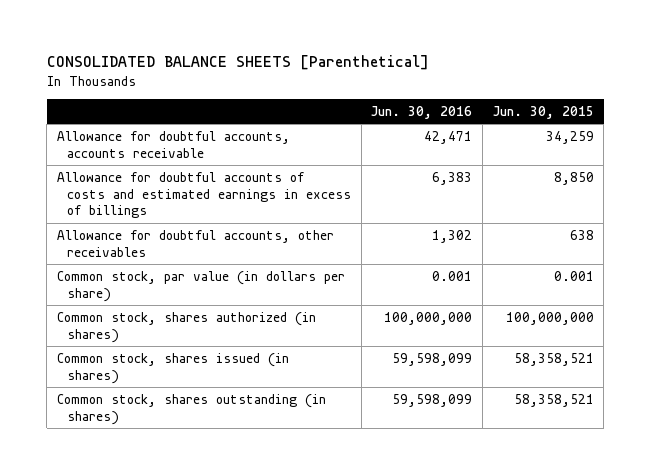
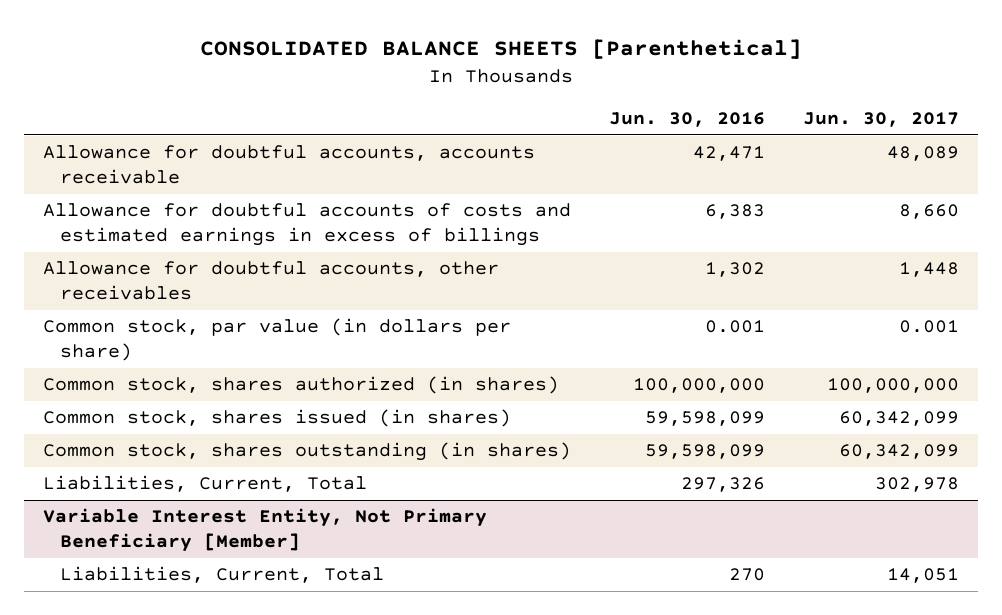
[492,105,594,119] Jun. 30, 2015 -> none
none -> [803,112,960,128] Jun. 30, 2017
none -> [42,475,367,493] Liabilities, Current, Total
none -> [42,508,487,553] Variable Interest Entity, Not Primary Beneficiary [Member]
none -> [60,566,385,584] Liabilities, Current, Total

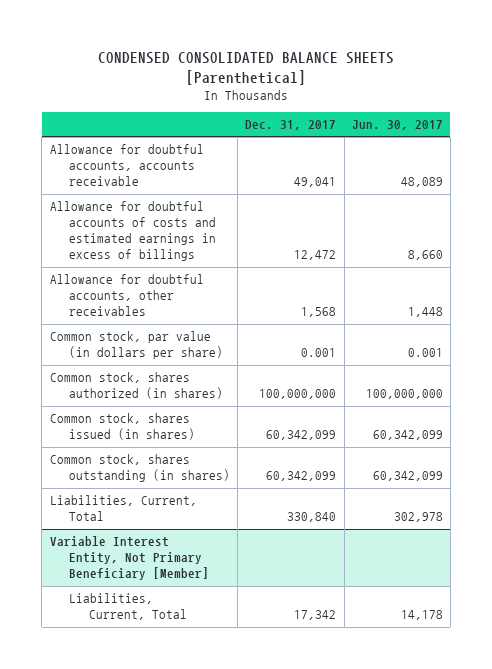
[200,38,803,59] CONSOLIDATED BALANCE SHEETS [Parenthetical] -> [98,51,395,85] CONDENSED CONSOLIDATED BALANCE SHEETS [Parenthetical]
[609,112,766,128] Jun. 30, 2016 -> none
none -> [245,120,337,131] Dec. 31, 2017
[887,568,960,584] 14,051 -> [400,610,443,621] 14,178

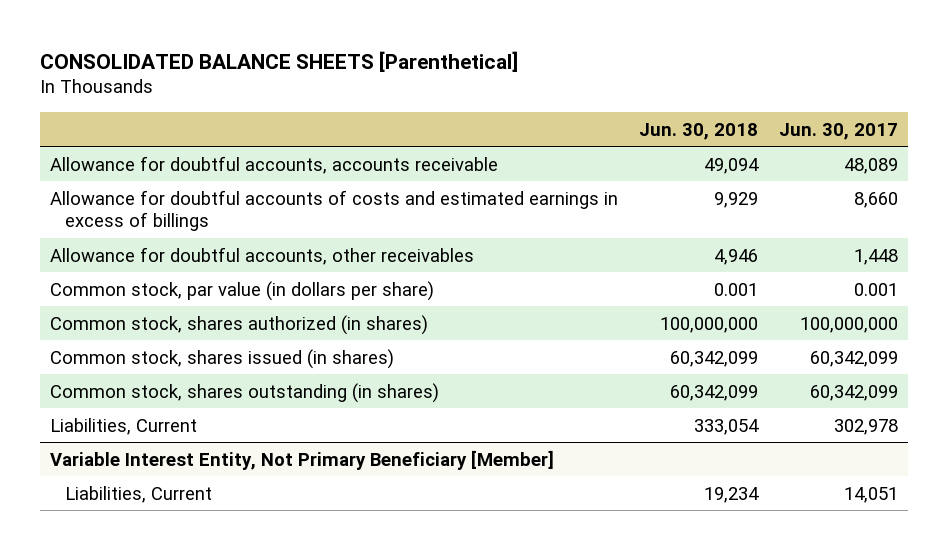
[98,51,395,85] CONDENSED CONSOLIDATED BALANCE SHEETS [Parenthetical] -> [40,50,519,72] CONSOLIDATED BALANCE SHEETS [Parenthetical]
[245,120,337,131] Dec. 31, 2017 -> none
none -> [639,122,759,140] Jun. 30, 2018
[49,495,197,522] Liabilities, Current, Total -> [50,417,198,435] Liabilities, Current
[69,593,188,621] Liabilities, Current, Total -> [65,485,213,503] Liabilities, Current
[400,610,443,621] 14,178 -> [843,486,898,503] 14,051

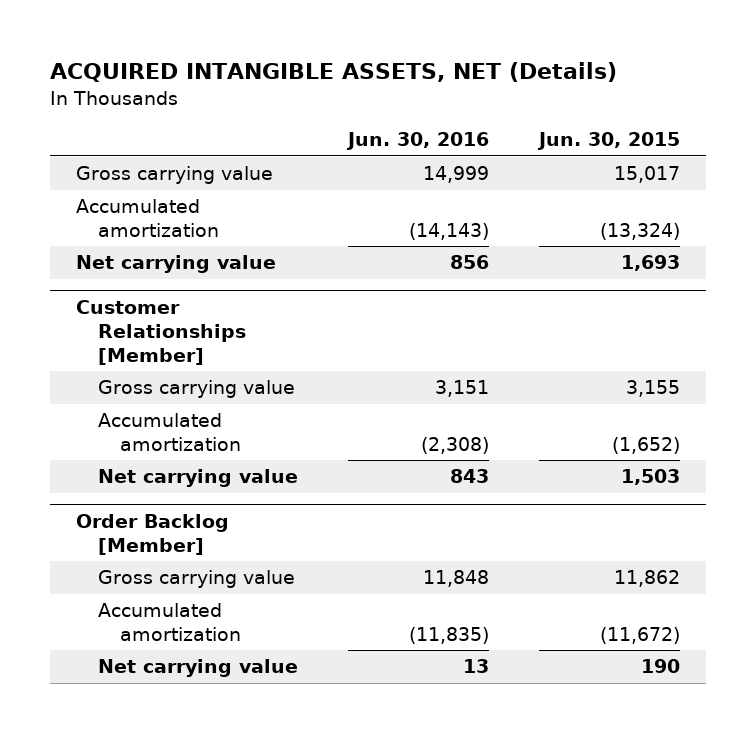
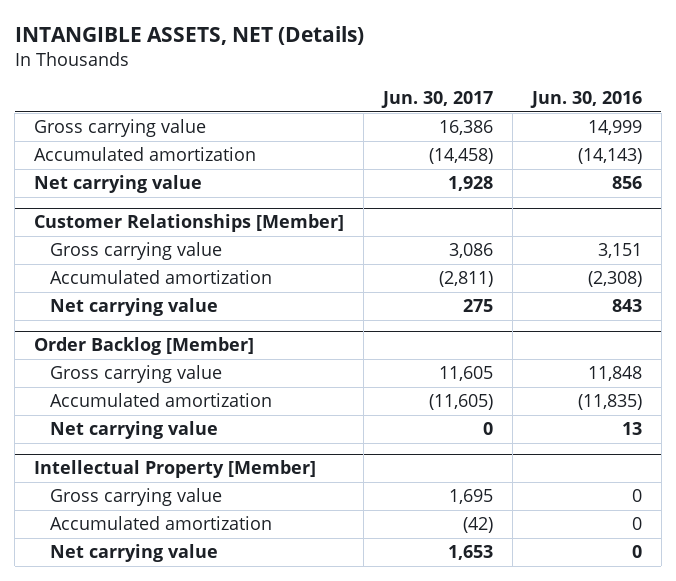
[50,62,618,83] ACQUIRED INTANGIBLE ASSETS, NET (Details) -> [14,26,364,46] INTANGIBLE ASSETS, NET (Details)
[537,132,681,151] Jun. 30, 2015 -> none
none -> [380,90,493,108] Jun. 30, 2017
none -> [34,460,317,479] Intellectual Property [Member]
none -> [50,488,223,507] Gross carrying value
none -> [50,516,273,531] Accumulated amortization
none -> [50,544,219,563] Net carrying value

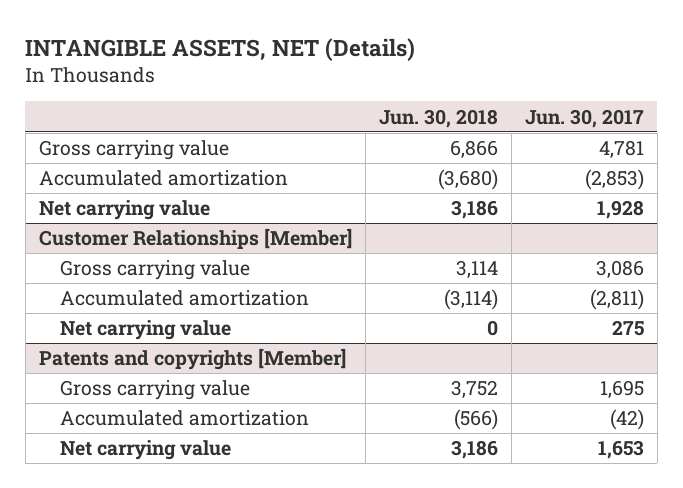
[529,90,642,108] Jun. 30, 2016 -> none
none -> [378,108,498,128] Jun. 30, 2018
[438,120,493,136] 16,386 -> [598,140,644,159] 4,781
[428,148,493,165] (14,458) -> [584,169,644,191] (2,853)
[34,337,255,356] Order Backlog [Member] -> none
[50,365,223,384] Gross carrying value -> none
[50,393,273,408] Accumulated amortization -> none
[50,421,219,440] Net carrying value -> none
[34,460,317,479] Intellectual Property [Member] -> [38,348,346,371] Patents and copyrights [Member]

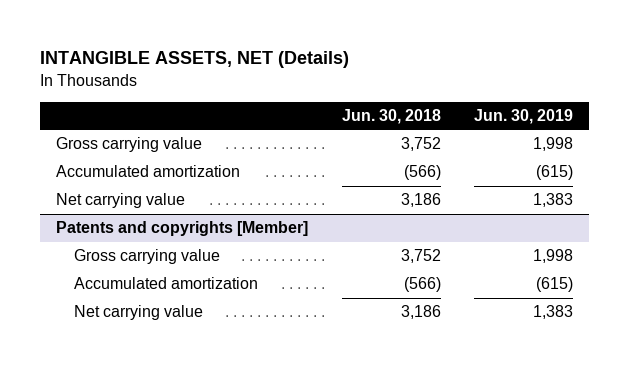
[524,108,644,128] Jun. 30, 2017 -> none
none -> [473,108,573,124] Jun. 30, 2019
[449,140,498,159] 6,866 -> [400,137,441,152] 3,752
[437,169,498,191] (3,680) -> [403,165,441,181] (566)
[38,228,352,250] Customer Relationships [Member] -> none
[59,260,250,281] Gross carrying value -> none
[59,290,309,307] Accumulated amortization -> none
[59,320,231,341] Net carrying value -> none

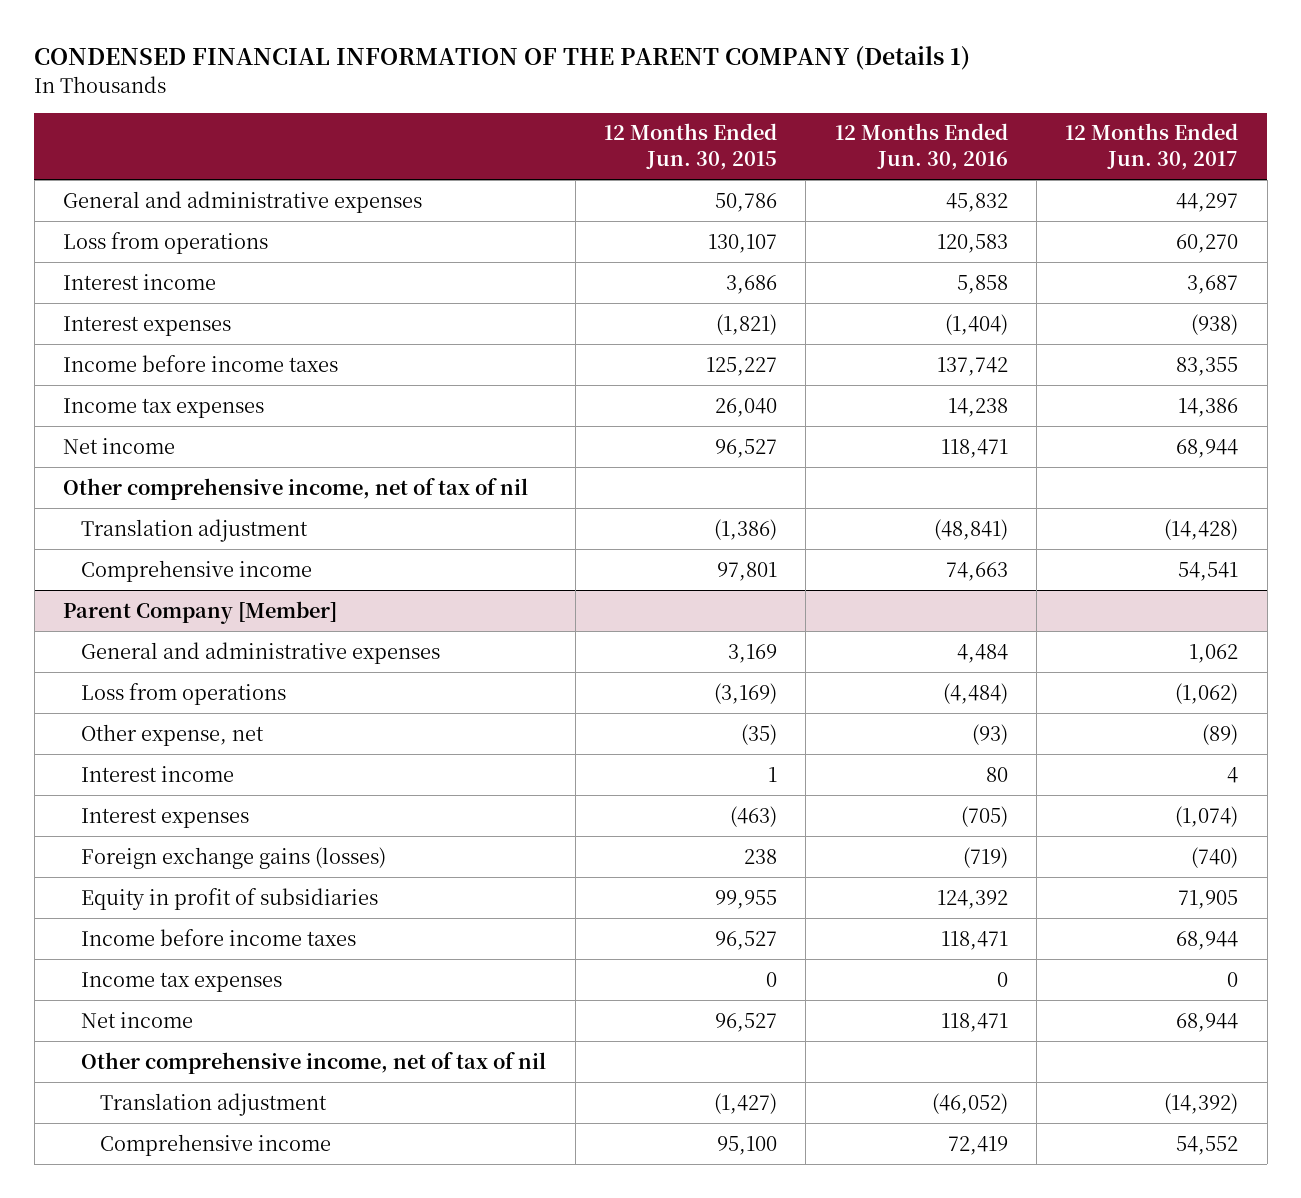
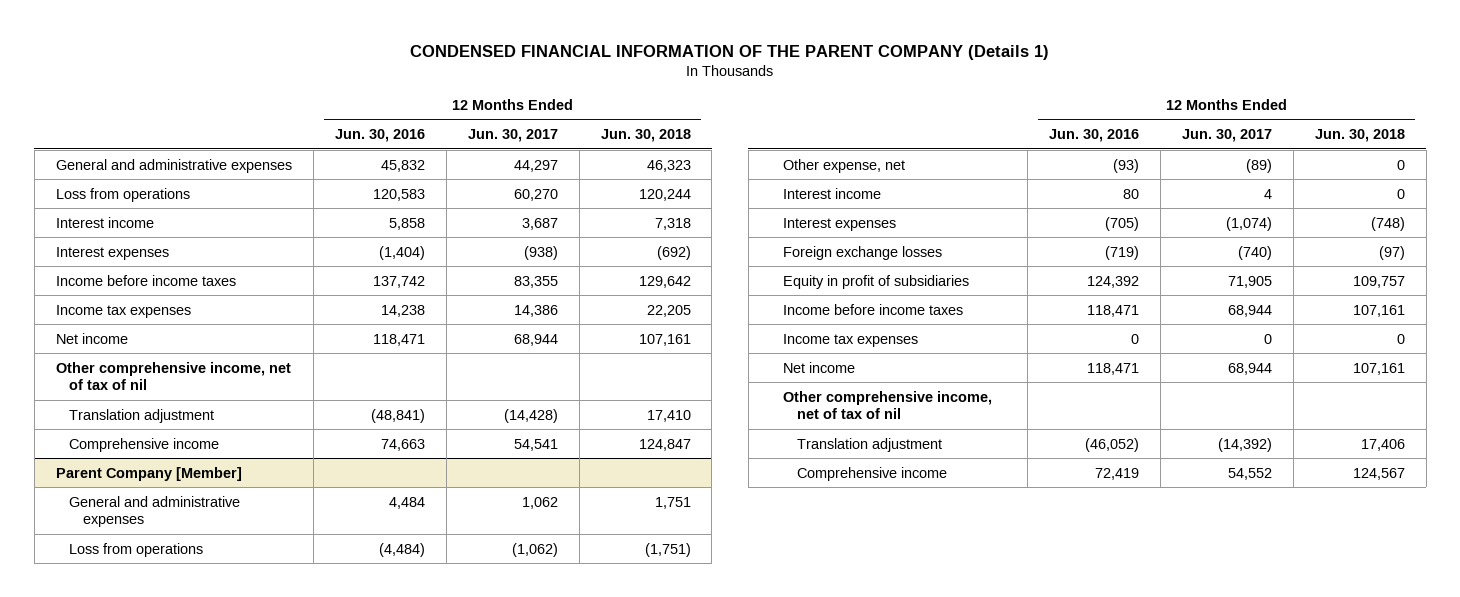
[604,123,778,171] 12 Months Ended Jun. 30, 2015 -> none
none -> [600,129,691,143] Jun. 30, 2018
[81,846,387,869] Foreign exchange gains (losses) -> [783,245,943,260] Foreign exchange losses

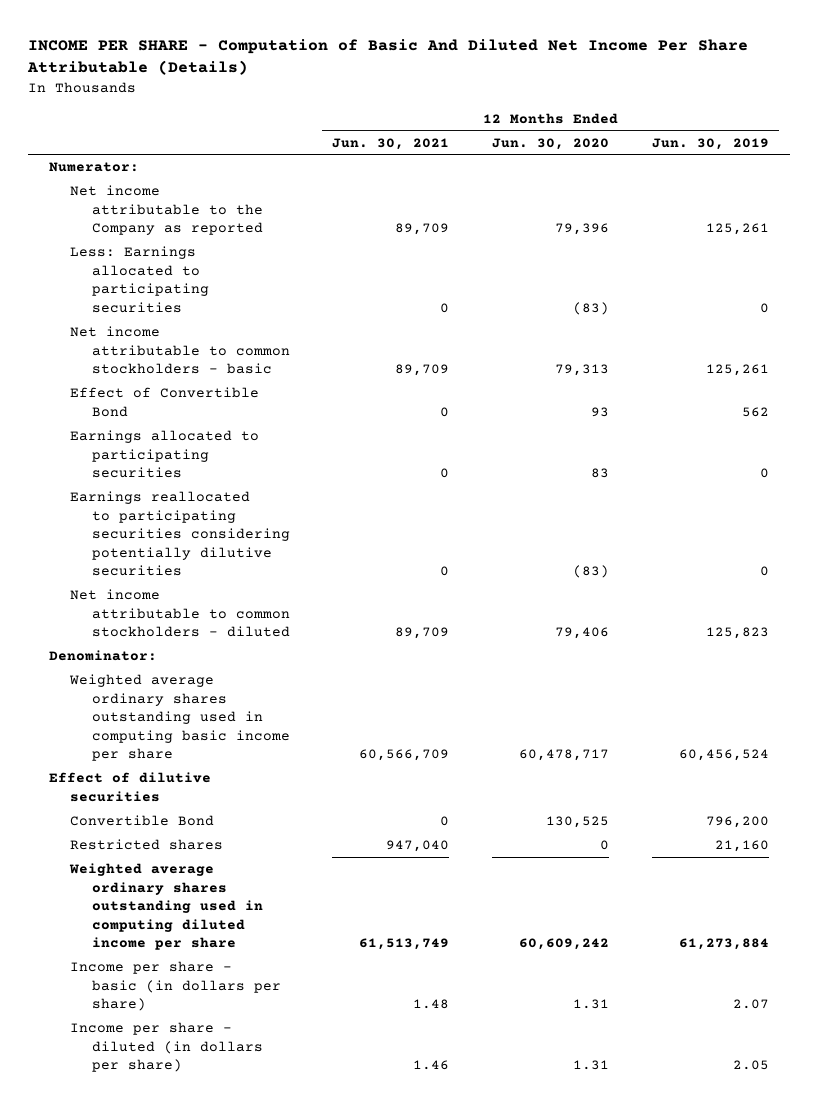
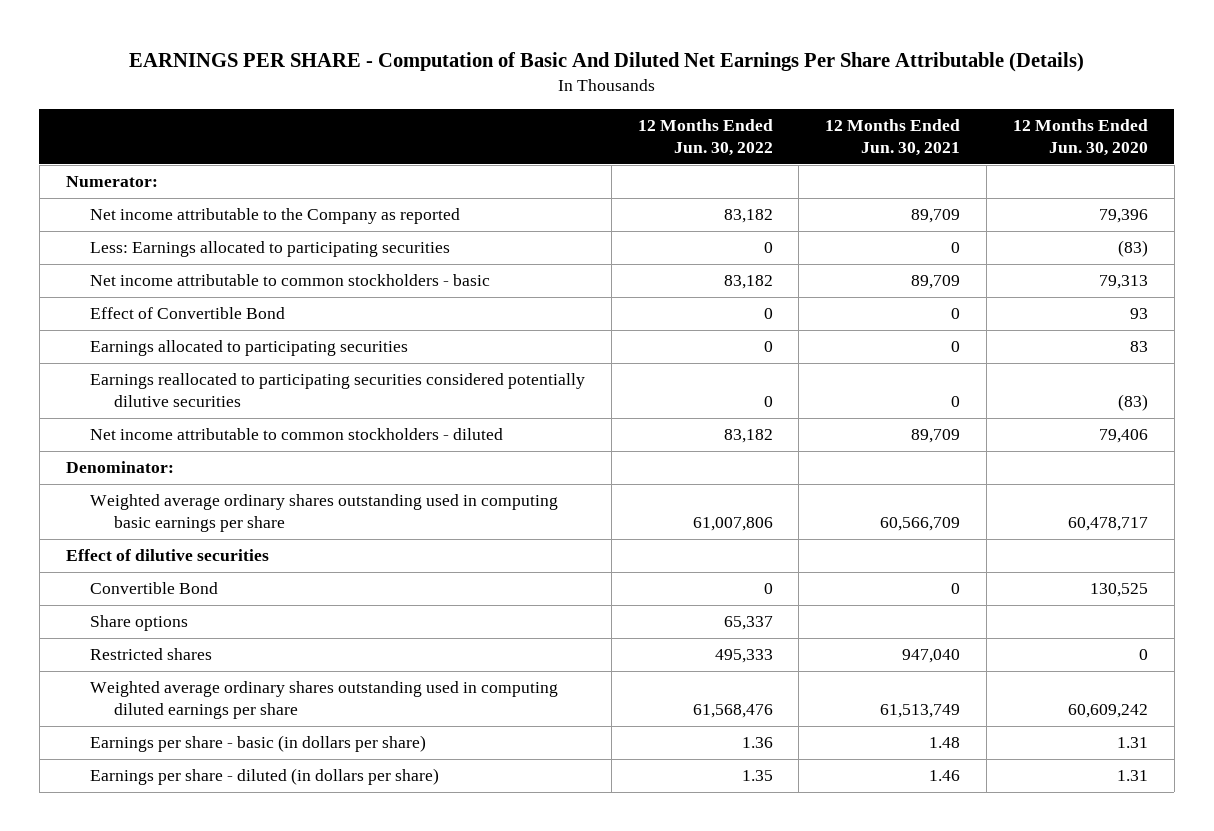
[26,39,748,76] INCOME PER SHARE - Computation of Basic And Diluted Net Income Per Share Attributable (Details) -> [128,51,1084,72] EARNINGS PER SHARE - Computation of Basic And Diluted Net Earnings Per Share Attributable (Details)
[651,137,769,150] Jun. 30, 2019 -> none
none -> [637,118,773,156] 12 Months Ended Jun. 30, 2022
[70,491,290,577] Earnings reallocated to participating securities considering potentially dilutive securities -> [90,373,586,408] Earnings reallocated to participating securities considered potentially dilutive securities
[69,674,290,762] Weighted average ordinary shares outstanding used in computing basic income per share -> [90,494,559,533] Weighted average ordinary shares outstanding used in computing basic earnings per share
none -> [90,615,189,632] Share options
[69,863,263,951] Weighted average ordinary shares outstanding used in computing diluted income per share -> [90,681,559,720] Weighted average ordinary shares outstanding used in computing diluted earnings per share
[70,961,281,1012] Income per share - basic (in dollars per share) -> [90,735,427,753] Earnings per share - basic (in dollars per share)
[70,1022,263,1073] Income per share - diluted (in dollars per share) -> [90,768,440,786] Earnings per share - diluted (in dollars per share)

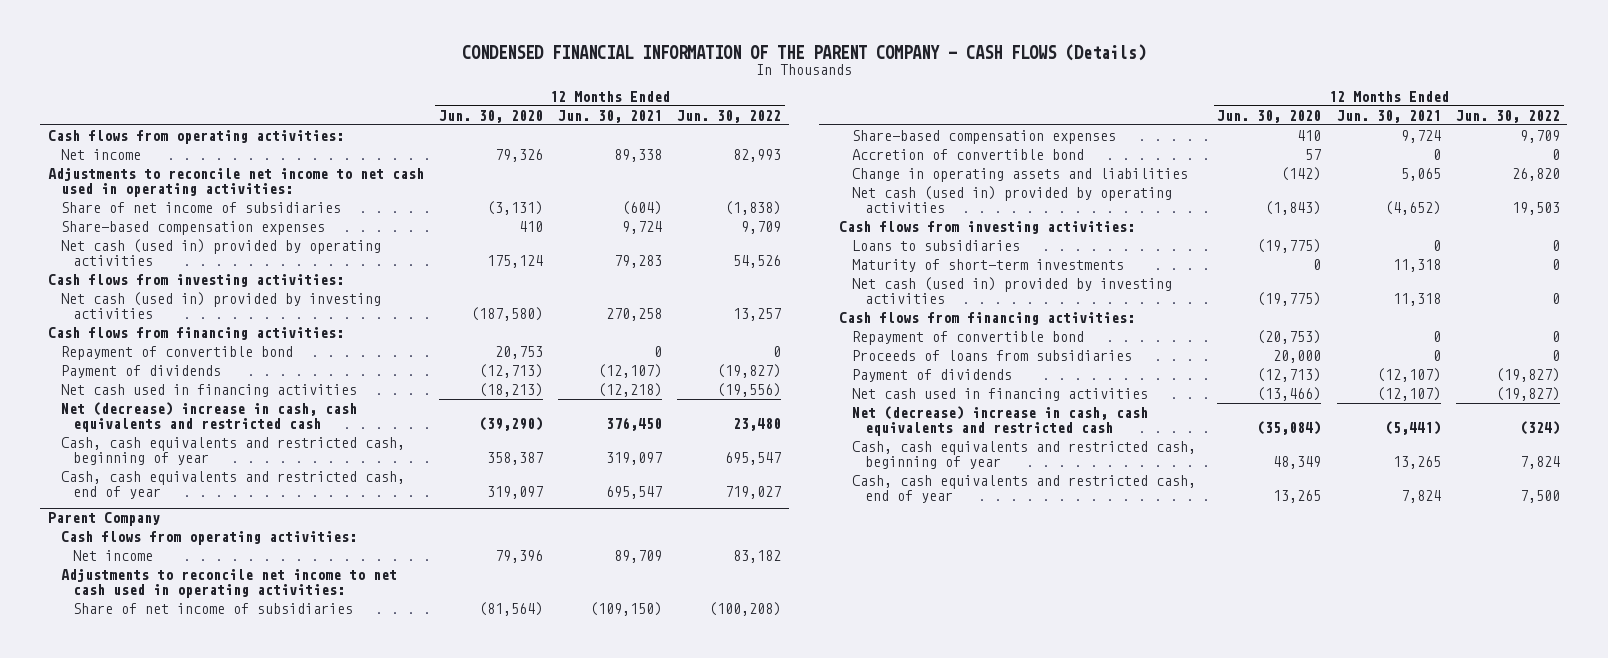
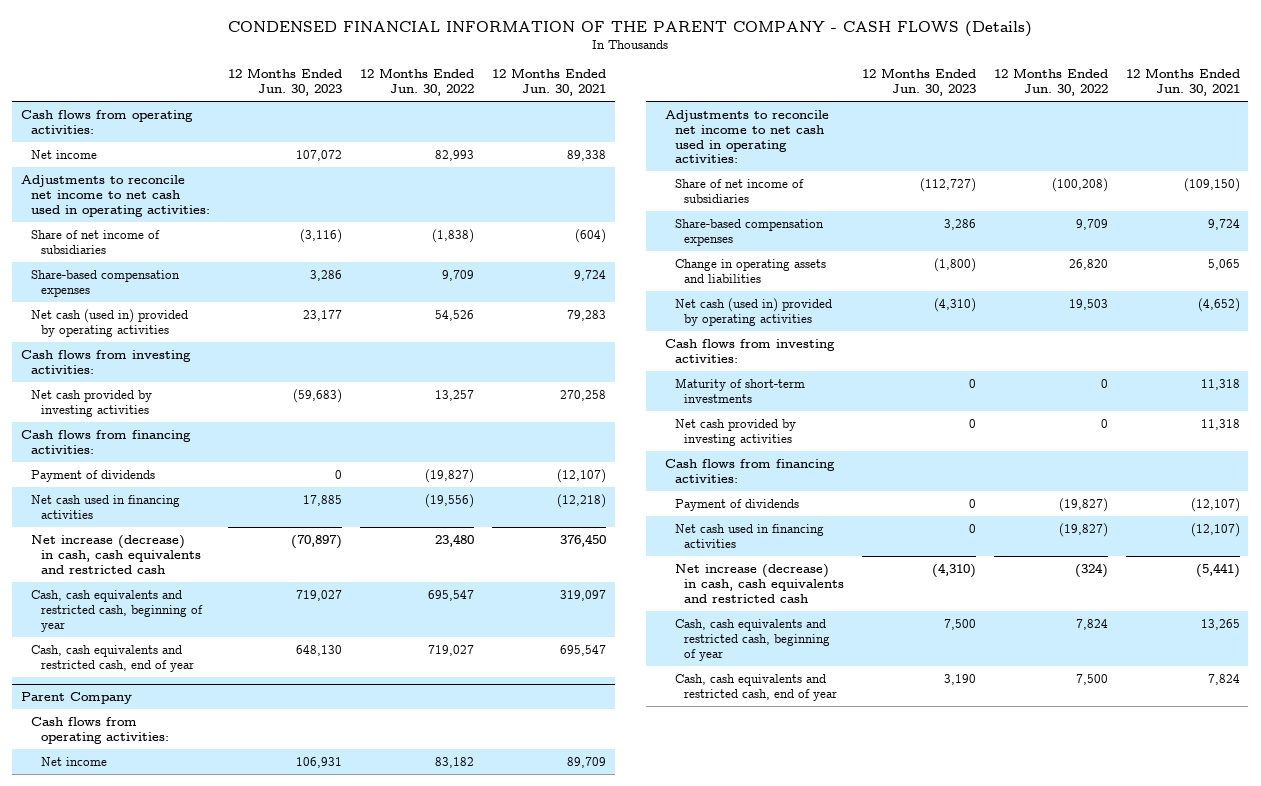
[438,109,543,123] Jun. 30, 2020 -> none
none -> [228,68,343,97] 12 Months Ended Jun. 30, 2023
[60,292,381,319] Net cash (used in) provided by investing activities -> [30,389,152,417] Net cash provided by investing activities
[60,346,293,361] Repayment of convertible bond -> none
[60,402,357,432] Net (decrease) increase in cash, cash equivalents and restricted cash -> [30,534,201,574] Net increase (decrease) in cash, cash equivalents and restricted cash
[851,149,1084,161] Accretion of convertible bond -> none
[851,240,1020,252] Loans to subsidiaries -> none
[851,277,1172,304] Net cash (used in) provided by investing activities -> [674,418,796,446] Net cash provided by investing activities
[851,331,1084,346] Repayment of convertible bond -> none
[851,350,1132,362] Proceeds of loans from subsidiaries -> none
[851,406,1148,436] Net (decrease) increase in cash, cash equivalents and restricted cash -> [674,563,845,603] Net increase (decrease) in cash, cash equivalents and restricted cash

